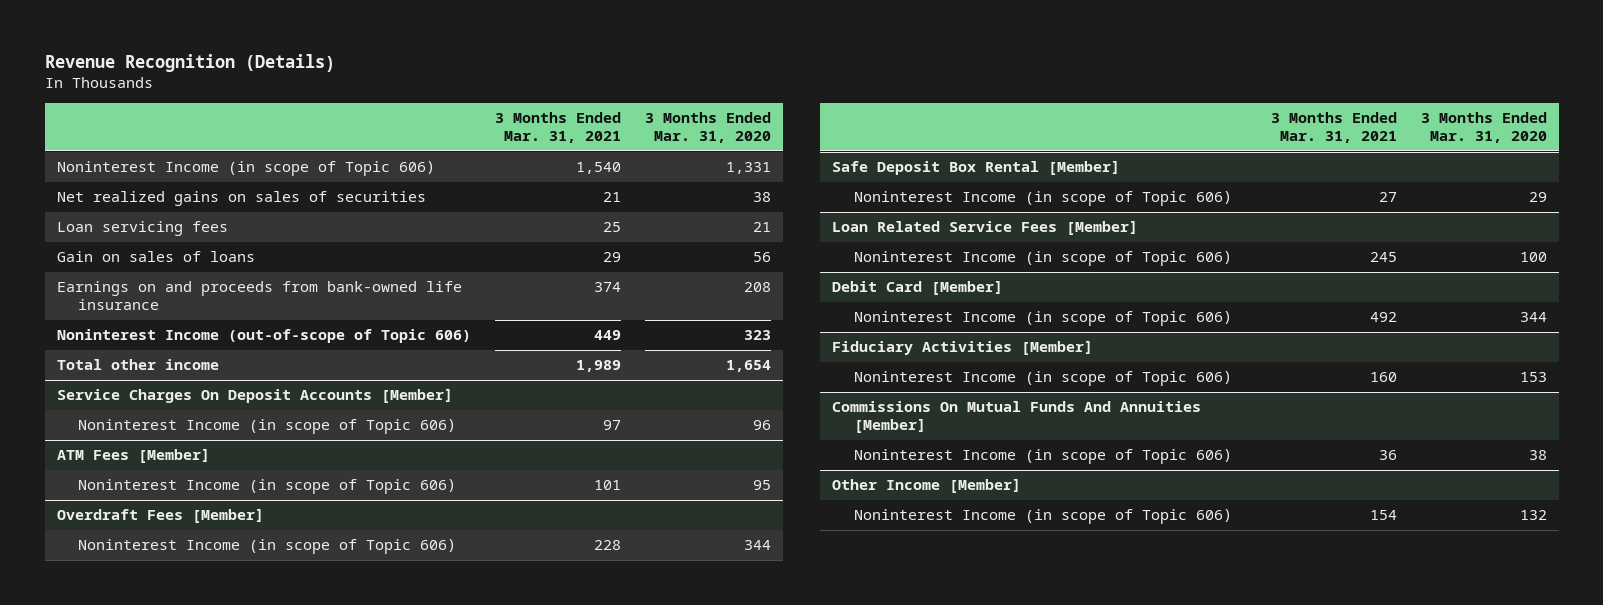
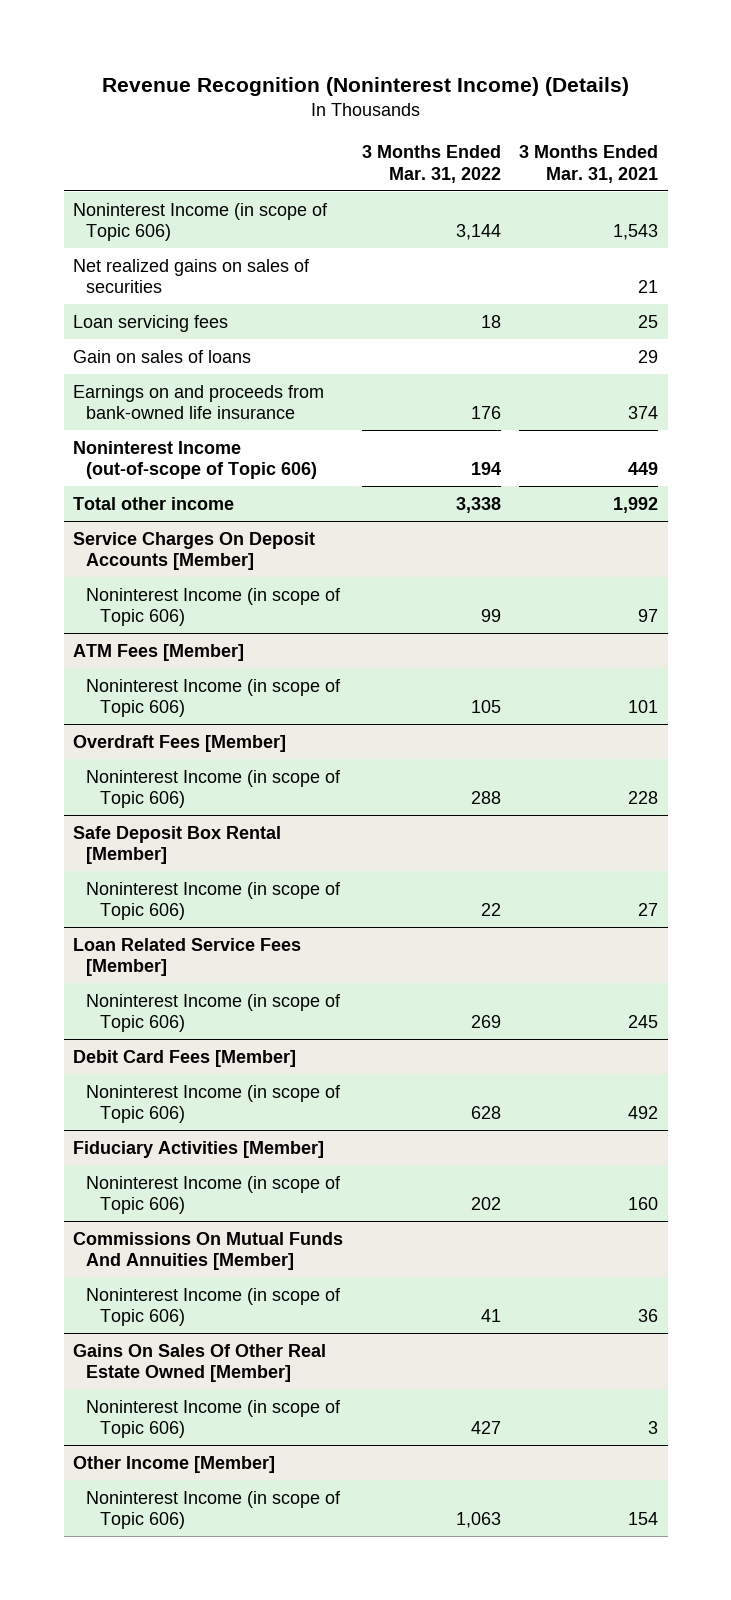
[44,53,335,72] Revenue Recognition (Details) -> [101,76,629,96] Revenue Recognition (Noninterest Income) (Details)
[644,112,771,144] 3 Months Ended Mar. 31, 2020 -> none
none -> [361,145,501,183] 3 Months Ended Mar. 31, 2022
[575,162,621,175] 1,540 -> [613,223,659,240] 1,543
[575,360,621,373] 1,989 -> [613,496,659,513] 1,992
[832,281,1004,296] Debit Card [Member] -> [72,1049,296,1067] Debit Card Fees [Member]
none -> [72,1343,326,1382] Gains On Sales Of Other Real Estate Owned [Member]
none -> [86,1399,342,1438] Noninterest Income (in scope of Topic 606)

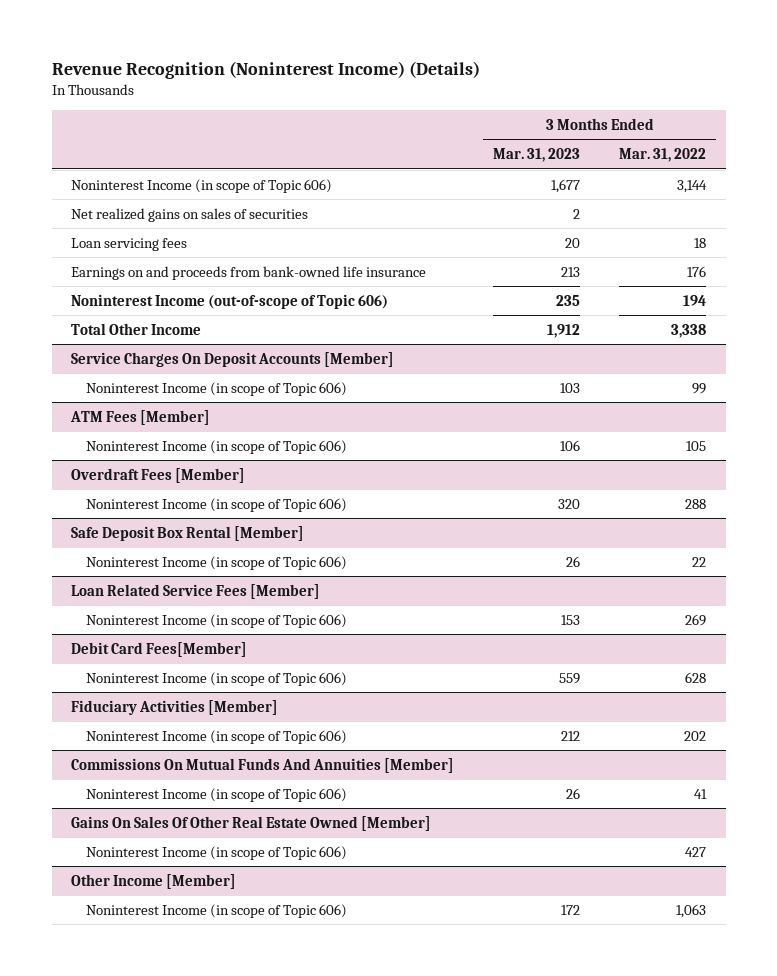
[519,145,659,183] 3 Months Ended Mar. 31, 2021 -> none
none -> [493,148,581,163] Mar. 31, 2023
[72,349,251,363] Gain on sales of loans -> none
[72,496,234,510] Total other income -> [71,322,202,335] Total Other Income
[72,1049,296,1067] Debit Card Fees [Member] -> [71,641,248,657] Debit Card Fees[Member]

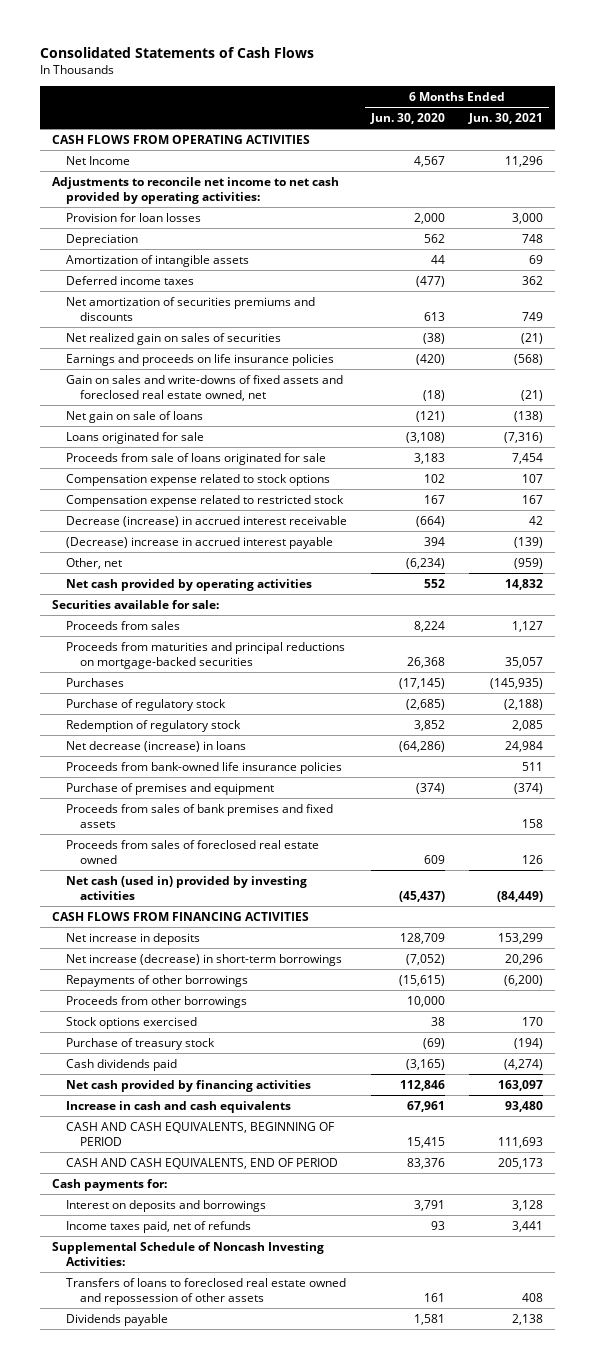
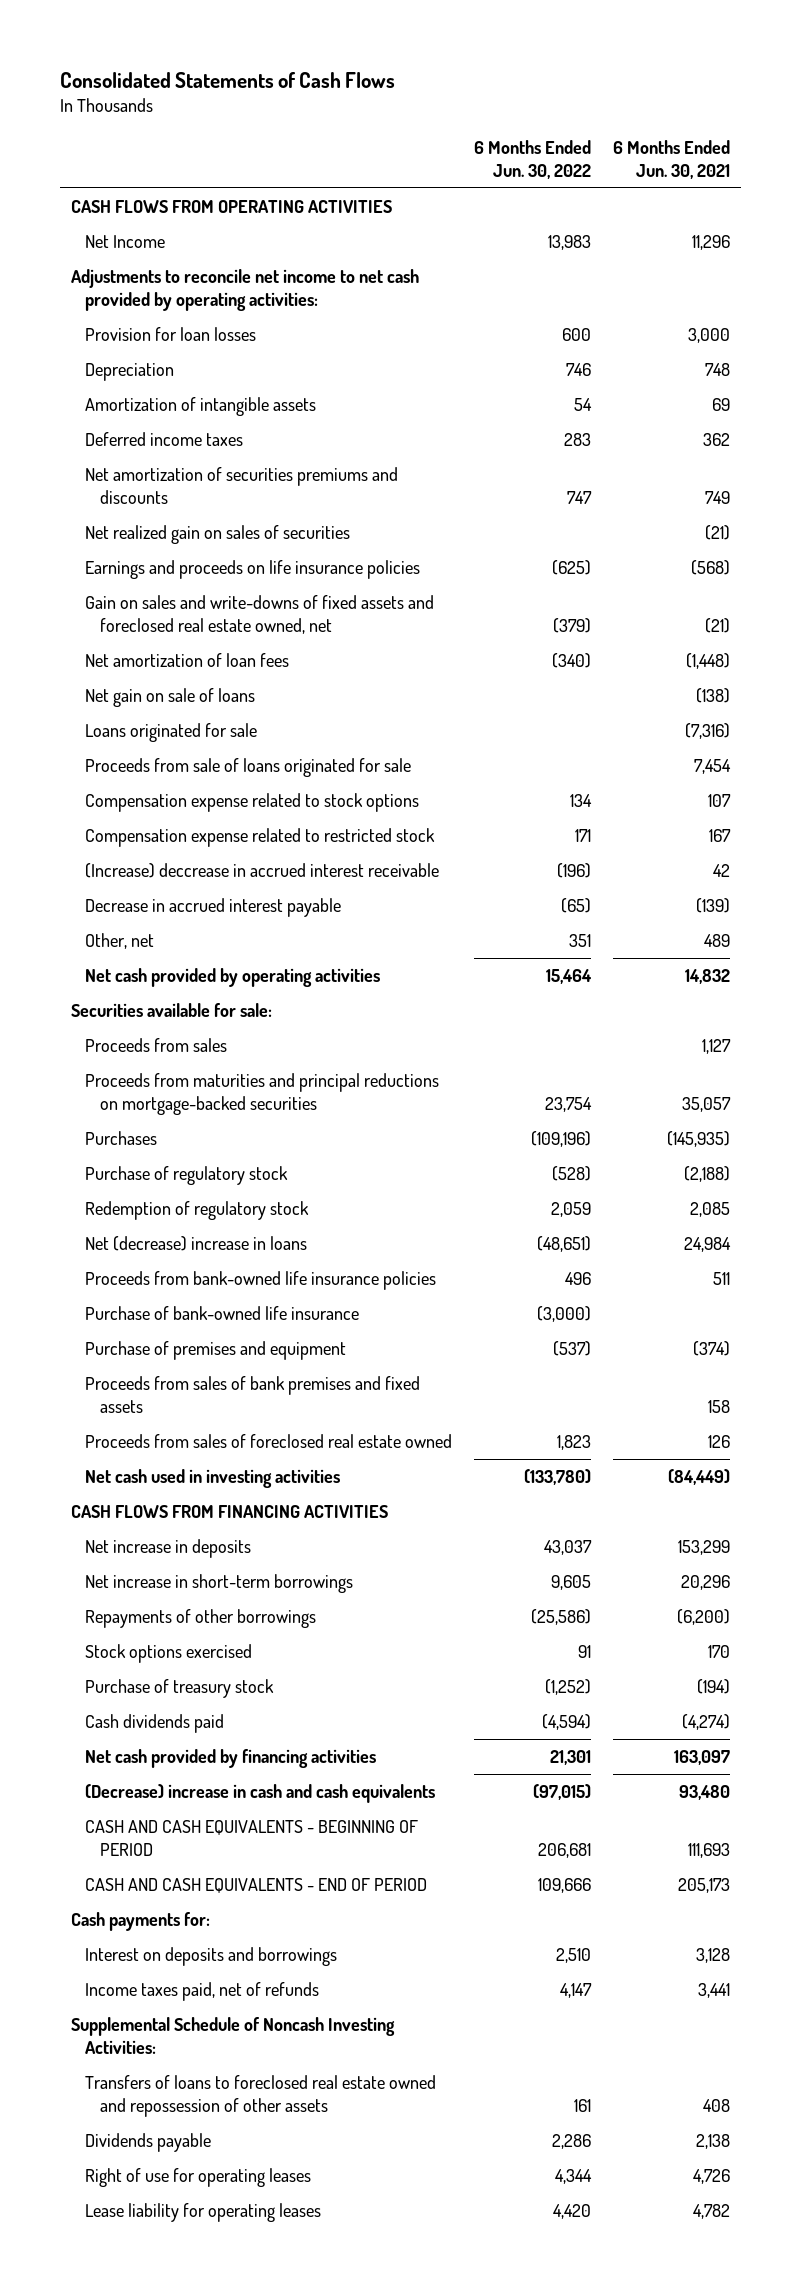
[370,112,446,124] Jun. 30, 2020 -> none
none -> [474,140,592,179] 6 Months Ended Jun. 30, 2022
none -> [85,653,290,668] Net amortization of loan fees
[66,515,348,527] Decrease (increase) in accrued interest receivable -> [85,863,440,879] (Increase) deccrease in accrued interest receivable
[66,536,334,549] (Decrease) increase in accrued interest payable -> [85,898,342,918] Decrease in accrued interest payable
[513,557,543,569] (959) -> [704,934,731,948] 489
[66,740,247,752] Net decrease (increase) in loans -> [85,1236,308,1252] Net (decrease) increase in loans
none -> [85,1306,360,1321] Purchase of bank-owned life insurance
[66,875,308,900] Net cash (used in) provided by investing activities -> [85,1469,341,1489] Net cash used in investing activities
[66,953,343,966] Net increase (decrease) in short-term borrowings -> [85,1574,354,1594] Net increase in short-term borrowings
[66,995,248,1008] Proceeds from other borrowings -> none
[66,1100,292,1113] Increase in cash and cash equivalents -> [85,1784,436,1804] (Decrease) increase in cash and cash equivalents
[66,1121,335,1146] CASH AND CASH EQUIVALENTS, BEGINNING OF PERIOD -> [85,1820,419,1856] CASH AND CASH EQUIVALENTS - BEGINNING OF PERIOD
[66,1157,339,1169] CASH AND CASH EQUIVALENTS, END OF PERIOD -> [85,1878,428,1894] CASH AND CASH EQUIVALENTS - END OF PERIOD
none -> [85,2168,312,2188] Right of use for operating leases
none -> [85,2203,322,2223] Lease liability for operating leases

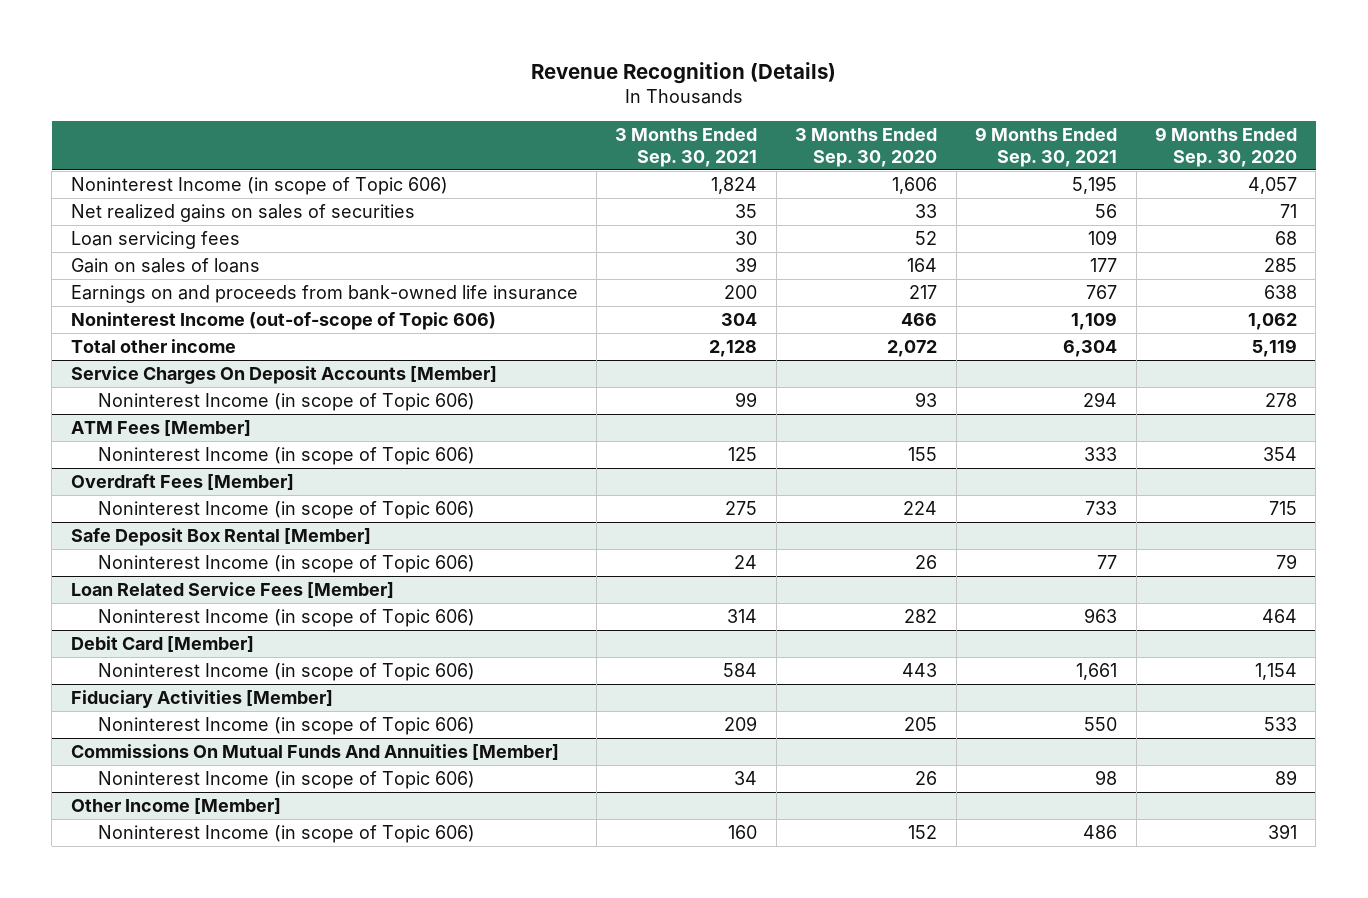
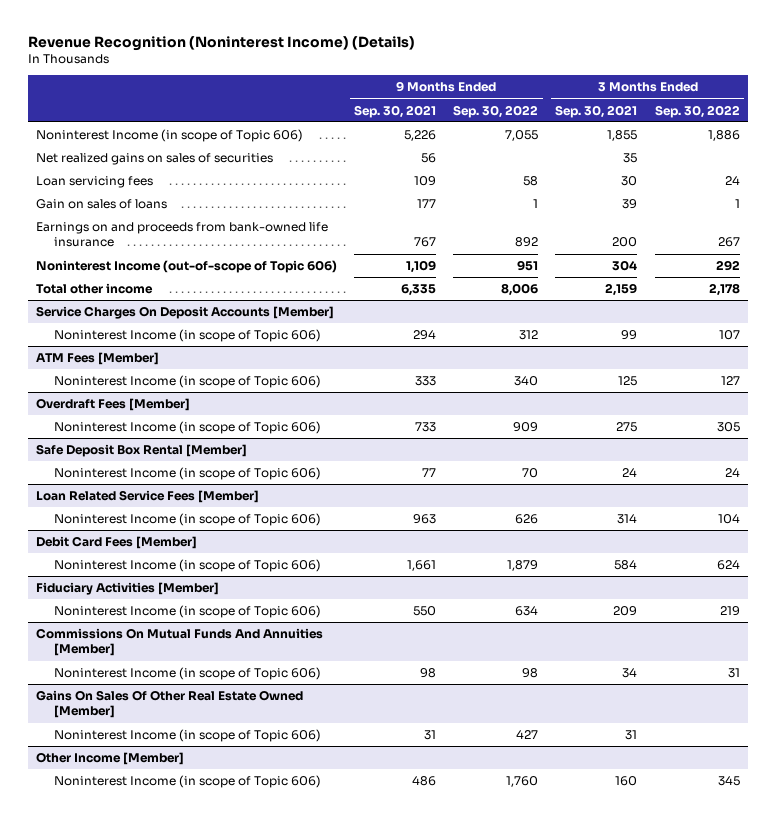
[530,62,836,85] Revenue Recognition (Details) -> [27,35,415,51] Revenue Recognition (Noninterest Income) (Details)
[795,127,938,167] 3 Months Ended Sep. 30, 2020 -> none
[1155,126,1298,167] 9 Months Ended Sep. 30, 2020 -> none
none -> [453,104,539,118] Sep. 30, 2022
none -> [654,104,740,118] Sep. 30, 2022
[711,176,758,194] 1,824 -> [607,130,638,142] 1,855
[1072,175,1118,194] 5,195 -> [404,130,437,142] 5,226
[709,339,758,357] 2,128 -> [605,283,638,297] 2,159
[1063,339,1118,357] 6,304 -> [401,284,437,297] 6,335
[70,635,254,653] Debit Card [Member] -> [36,536,198,550] Debit Card Fees [Member]
none -> [36,690,304,719] Gains On Sales Of Other Real Estate Owned [Member]
none -> [54,729,322,743] Noninterest Income (in scope of Topic 606)

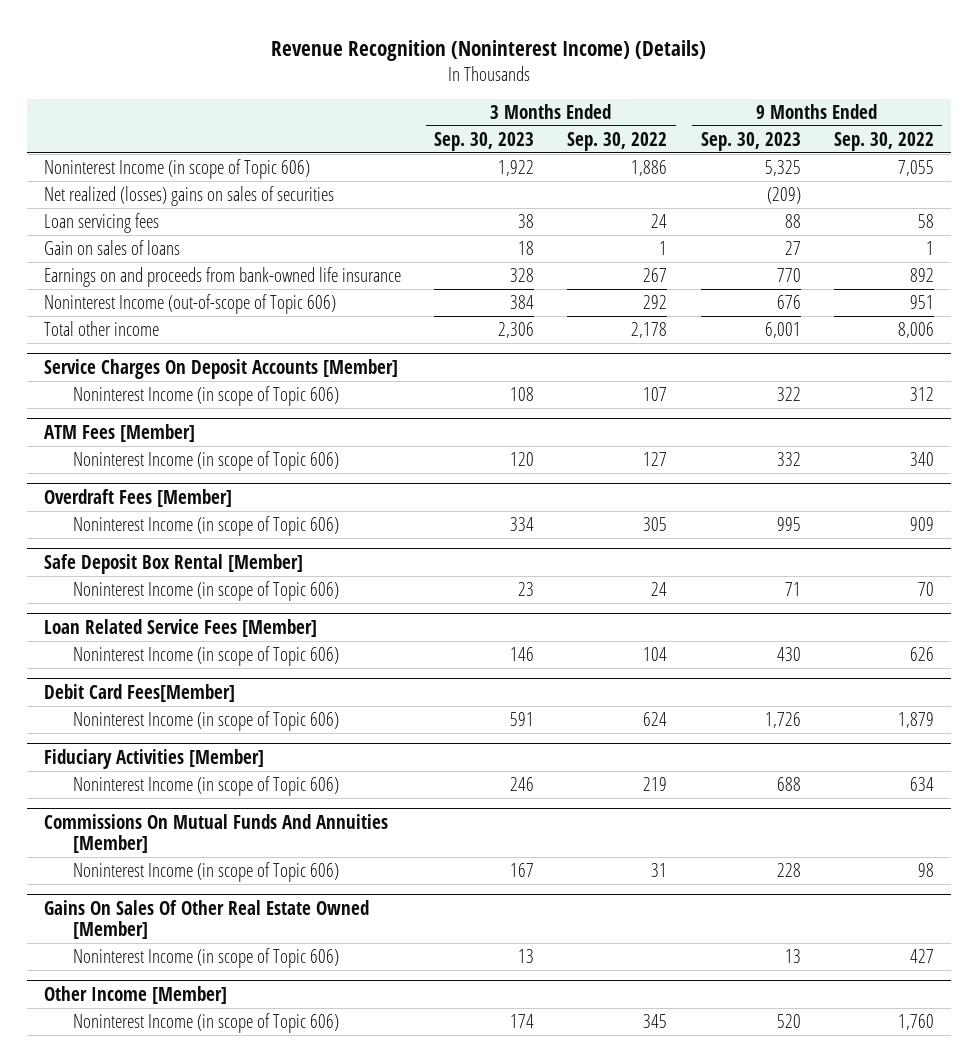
[354,104,437,118] Sep. 30, 2021 -> none
[555,104,638,118] Sep. 30, 2021 -> none
none -> [434,131,535,151] Sep. 30, 2023
none -> [700,131,801,151] Sep. 30, 2023
[36,153,274,166] Net realized gains on sales of securities -> [43,185,334,206] Net realized (losses) gains on sales of securities
[36,536,198,550] Debit Card Fees [Member] -> [43,683,235,702] Debit Card Fees[Member]

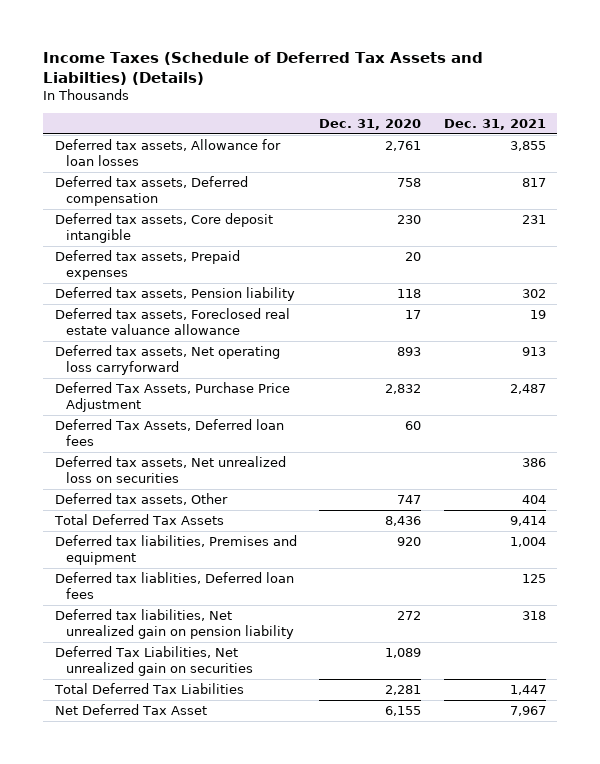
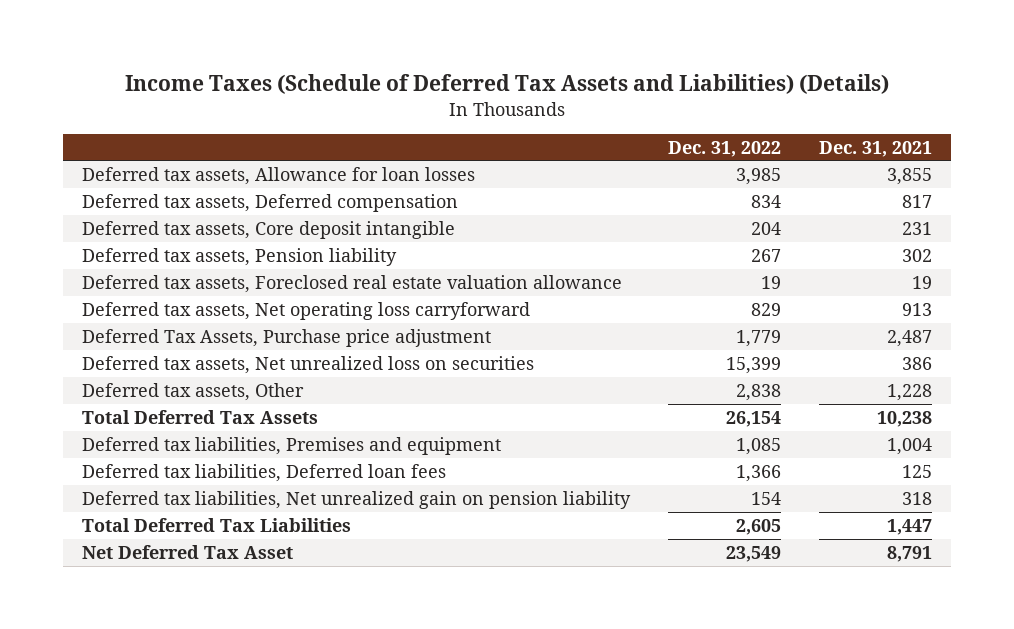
[43,52,484,85] Income Taxes (Schedule of Deferred Tax Assets and Liabilties) (Details) -> [124,74,889,95] Income Taxes (Schedule of Deferred Tax Assets and Liabilities) (Details)
[319,118,422,130] Dec. 31, 2020 -> none
none -> [667,140,781,157] Dec. 31, 2022
[54,250,240,280] Deferred tax assets, Prepaid expenses -> none
[54,308,290,335] Deferred tax assets, Foreclosed real estate valuance allowance -> [81,274,622,293] Deferred tax assets, Foreclosed real estate valuation allowance
[54,419,284,446] Deferred Tax Assets, Deferred loan fees -> none
[54,382,290,412] Deferred Tax Assets, Purchase Price Adjustment -> [81,328,491,347] Deferred Tax Assets, Purchase price adjustment
[521,495,546,505] 404 -> [886,383,932,401] 1,228
[509,516,546,527] 9,414 -> [876,410,932,427] 10,238
[54,572,294,599] Deferred tax liablities, Deferred loan fees -> [81,463,446,482] Deferred tax liabilities, Deferred loan fees
[54,646,253,676] Deferred Tax Liabilities, Net unrealized gain on securities -> none
[509,706,546,717] 7,967 -> [886,545,932,562] 8,791

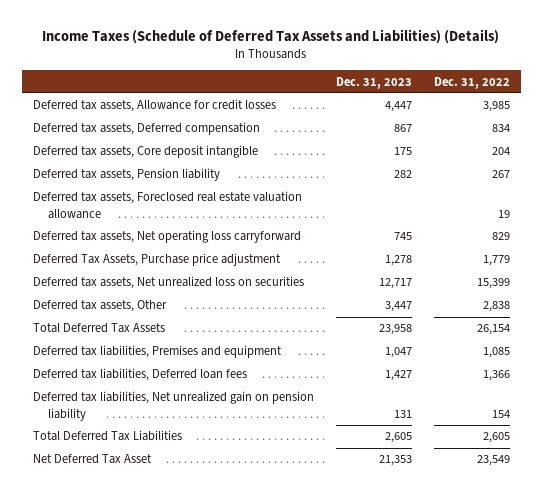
[818,140,932,157] Dec. 31, 2021 -> none
none -> [335,76,412,89] Dec. 31, 2023
[81,166,475,185] Deferred tax assets, Allowance for loan losses -> [32,99,276,113] Deferred tax assets, Allowance for credit losses

